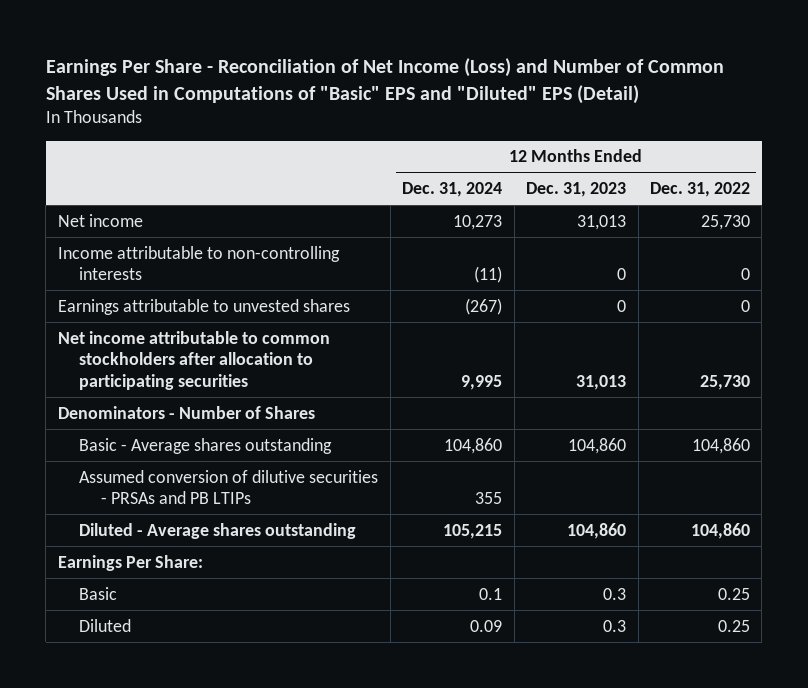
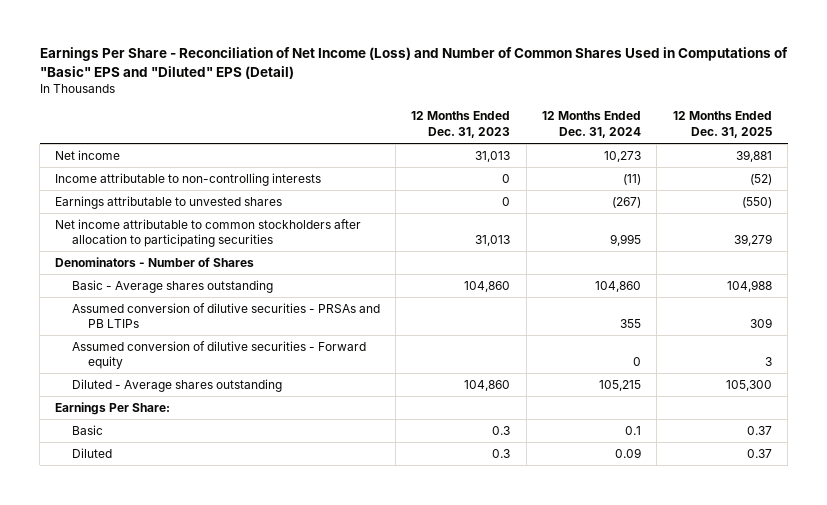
[650,182,751,198] Dec. 31, 2022 -> none
none -> [672,111,772,138] 12 Months Ended Dec. 31, 2025
none -> [71,340,366,370] Assumed conversion of dilutive securities - Forward equity

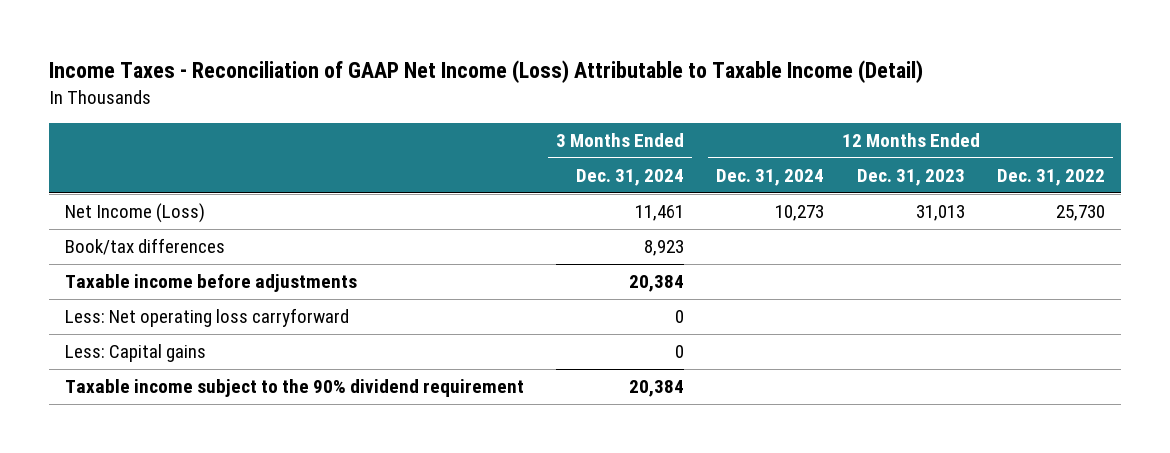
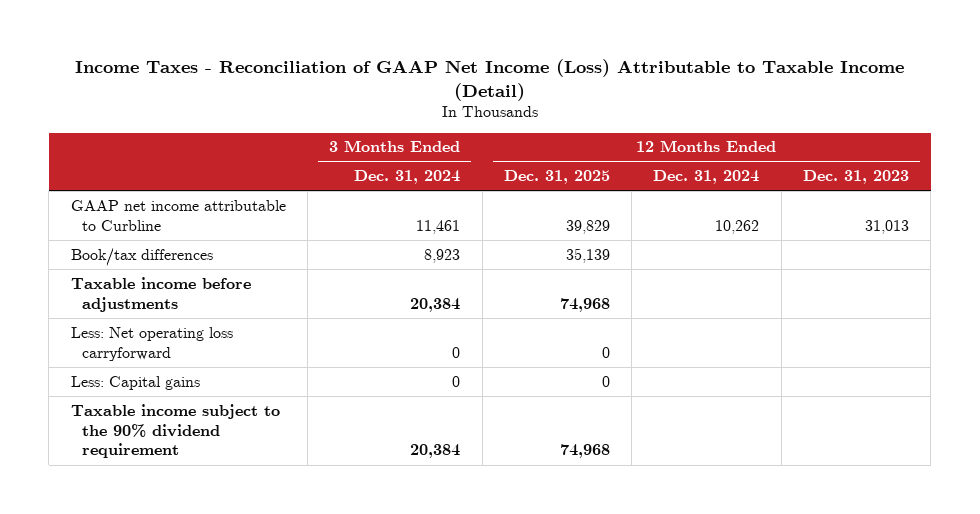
[997,169,1106,187] Dec. 31, 2022 -> none
none -> [503,170,610,185] Dec. 31, 2025
[64,203,205,224] Net Income (Loss) -> none
none -> [70,199,286,231] GAAP net income attributable to Curbline

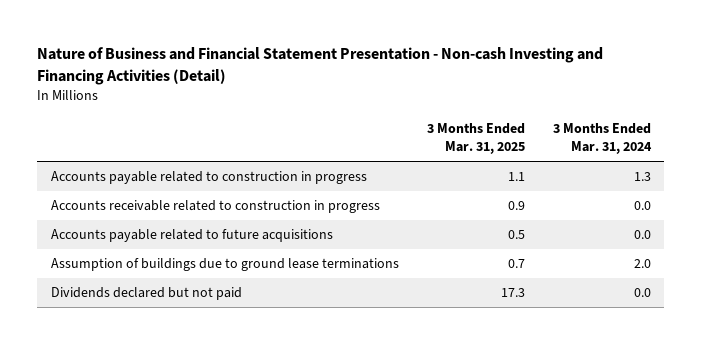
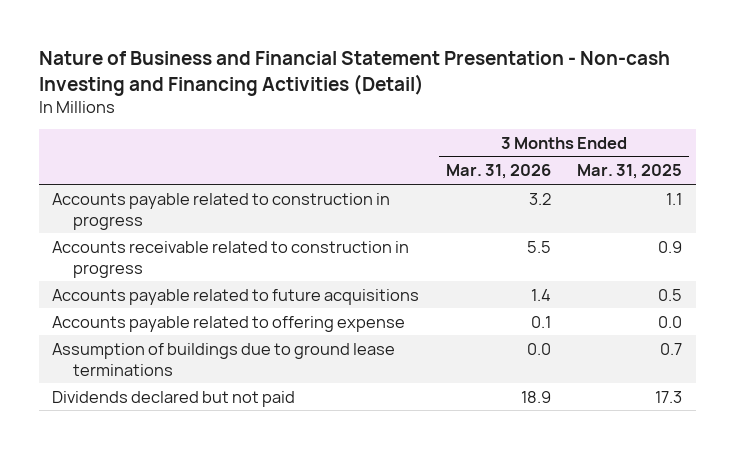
[552,123,652,155] 3 Months Ended Mar. 31, 2024 -> none
none -> [445,164,551,180] Mar. 31, 2026
none -> [52,315,406,332] Accounts payable related to offering expense

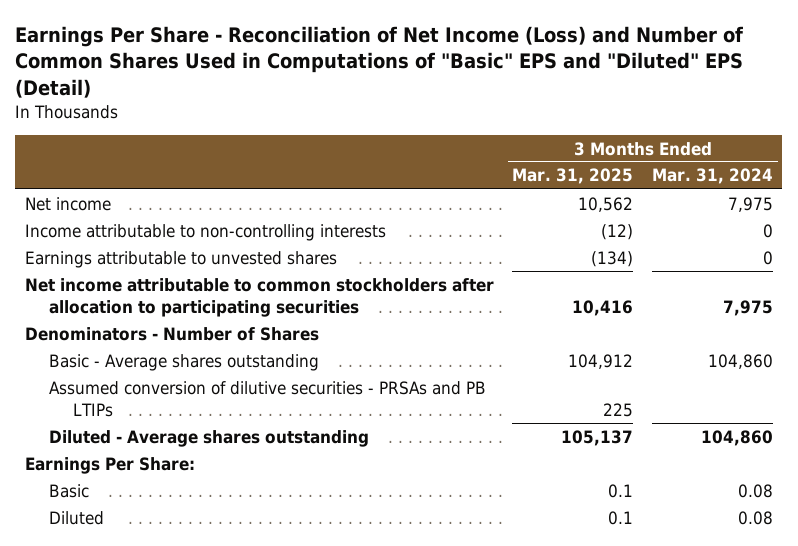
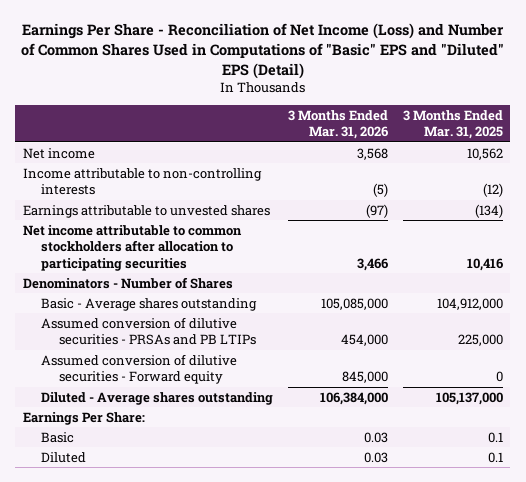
[652,168,774,185] Mar. 31, 2024 -> none
none -> [287,109,388,140] 3 Months Ended Mar. 31, 2026
[568,353,634,369] 104,912 -> [436,297,503,310] 104,912,000
[603,402,634,417] 225 -> [457,334,503,347] 225,000
none -> [40,353,237,385] Assumed conversion of dilutive securities - Forward equity
[561,429,634,446] 105,137 -> [435,391,503,405] 105,137,000

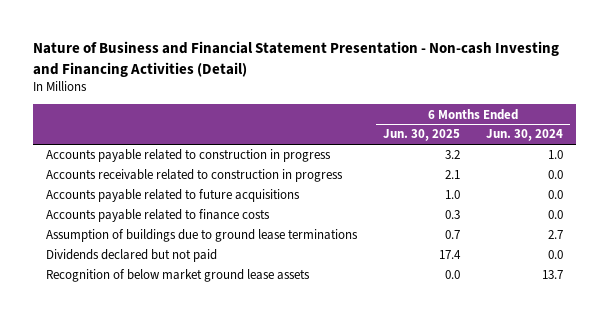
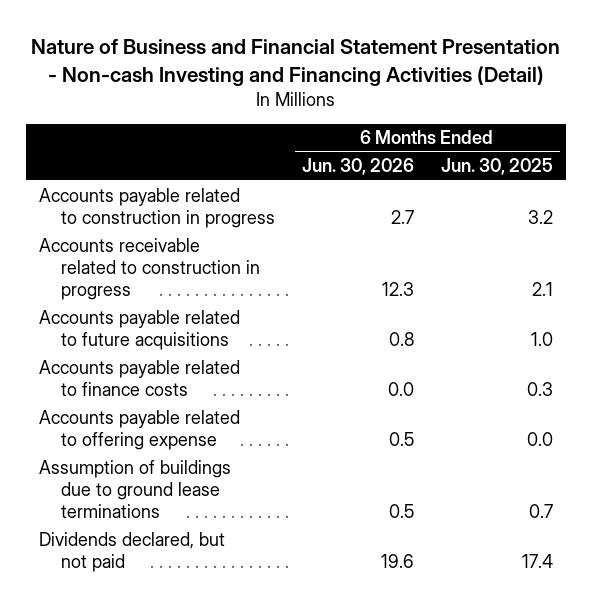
[486,129,564,142] Jun. 30, 2024 -> none
none -> [302,158,415,176] Jun. 30, 2026
none -> [38,409,240,450] Accounts payable related to offering expense
[45,269,310,283] Recognition of below market ground lease assets -> none
[45,249,217,263] Dividends declared but not paid -> [38,531,225,572] Dividends declared, but not paid

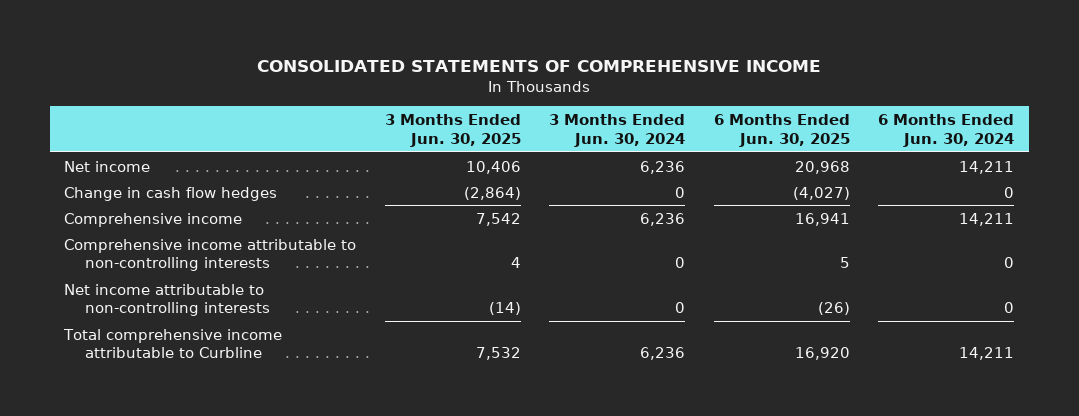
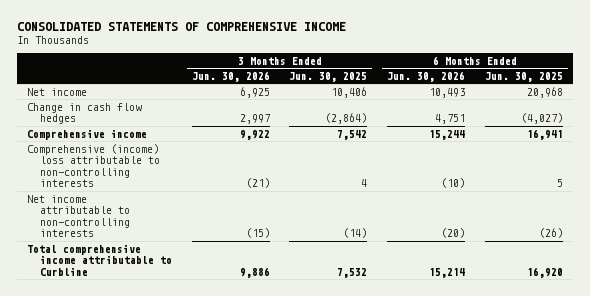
[549,113,686,147] 3 Months Ended Jun. 30, 2024 -> none
[878,113,1015,147] 6 Months Ended Jun. 30, 2024 -> none
none -> [191,70,270,82] Jun. 30, 2026
none -> [387,70,466,82] Jun. 30, 2026
[64,238,357,272] Comprehensive income attributable to non-controlling interests -> [27,143,161,188] Comprehensive (income) loss attributable to non-controlling interests

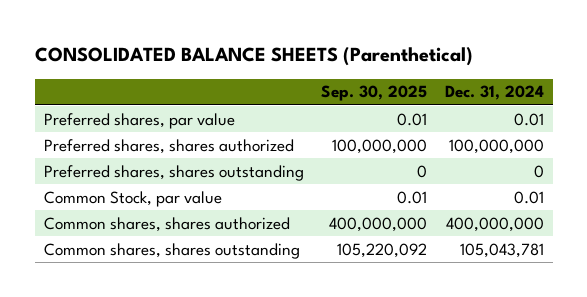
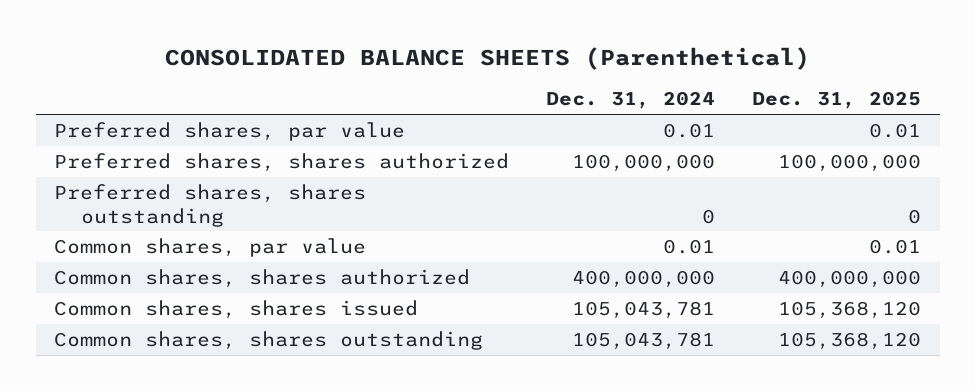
[321,85,428,102] Sep. 30, 2025 -> none
none -> [752,91,922,110] Dec. 31, 2025
[43,190,222,207] Common Stock, par value -> [54,237,367,257] Common shares, par value
none -> [54,299,419,319] Common shares, shares issued

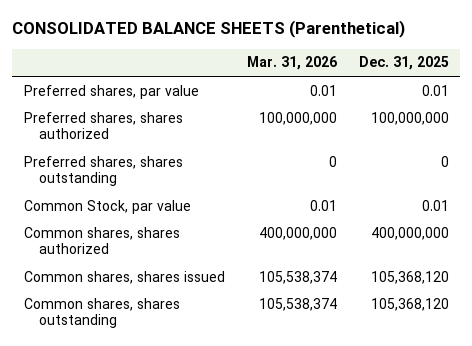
[546,91,716,110] Dec. 31, 2024 -> none
none -> [246,56,337,71] Mar. 31, 2026
[54,237,367,257] Common shares, par value -> [23,199,191,214] Common Stock, par value

